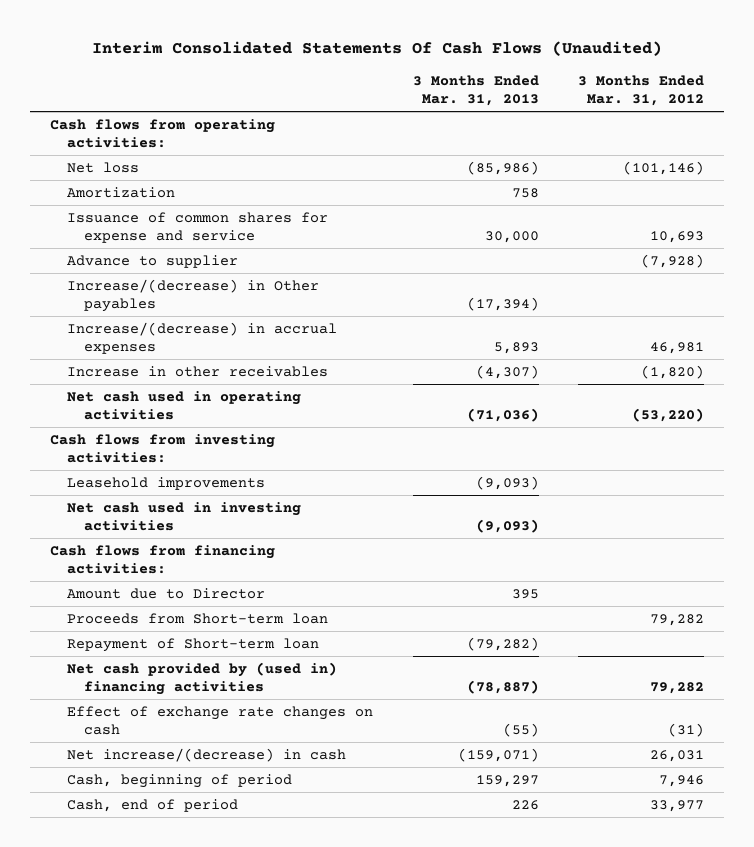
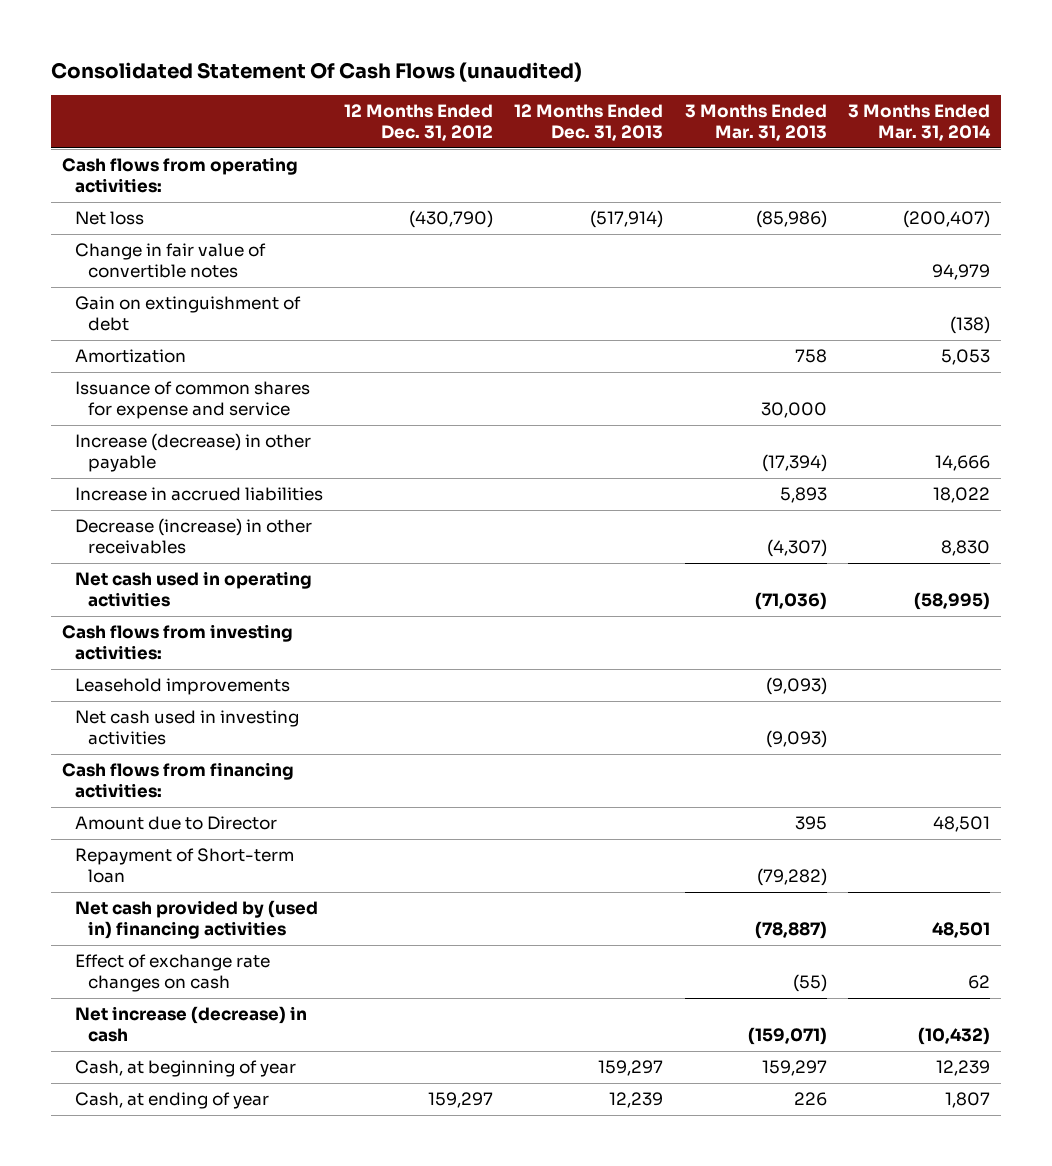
[92,41,663,57] Interim Consolidated Statements Of Cash Flows (Unaudited) -> [50,61,582,82] Consolidated Statement Of Cash Flows (unaudited)
[578,74,705,106] 3 Months Ended Mar. 31, 2012 -> none
none -> [343,103,493,141] 12 Months Ended Dec. 31, 2012
none -> [514,103,664,141] 12 Months Ended Dec. 31, 2013
none -> [848,103,992,141] 3 Months Ended Mar. 31, 2014
none -> [74,243,266,279] Change in fair value of convertible notes
none -> [74,296,301,332] Gain on extinguishment of debt
[66,254,238,268] Advance to supplier -> none
[66,278,319,312] Increase/(decrease) in Other payables -> [74,433,311,473] Increase (decrease) in other payable
[66,321,337,354] Increase/(decrease) in accrual expenses -> [74,487,323,502] Increase in accrued liabilities
[66,365,328,377] Increase in other receivables -> [74,518,312,555] Decrease (increase) in other receivables
[66,612,328,624] Proceeds from Short-term loan -> none
[66,747,346,762] Net increase/(decrease) in cash -> [74,1006,307,1043] Net increase (decrease) in cash
[66,773,292,788] Cash, beginning of period -> [74,1060,296,1078] Cash, at beginning of year
[66,798,238,812] Cash, end of period -> [74,1092,269,1110] Cash, at ending of year

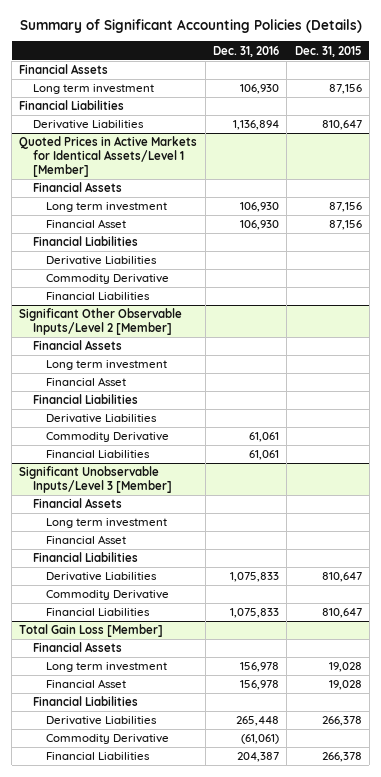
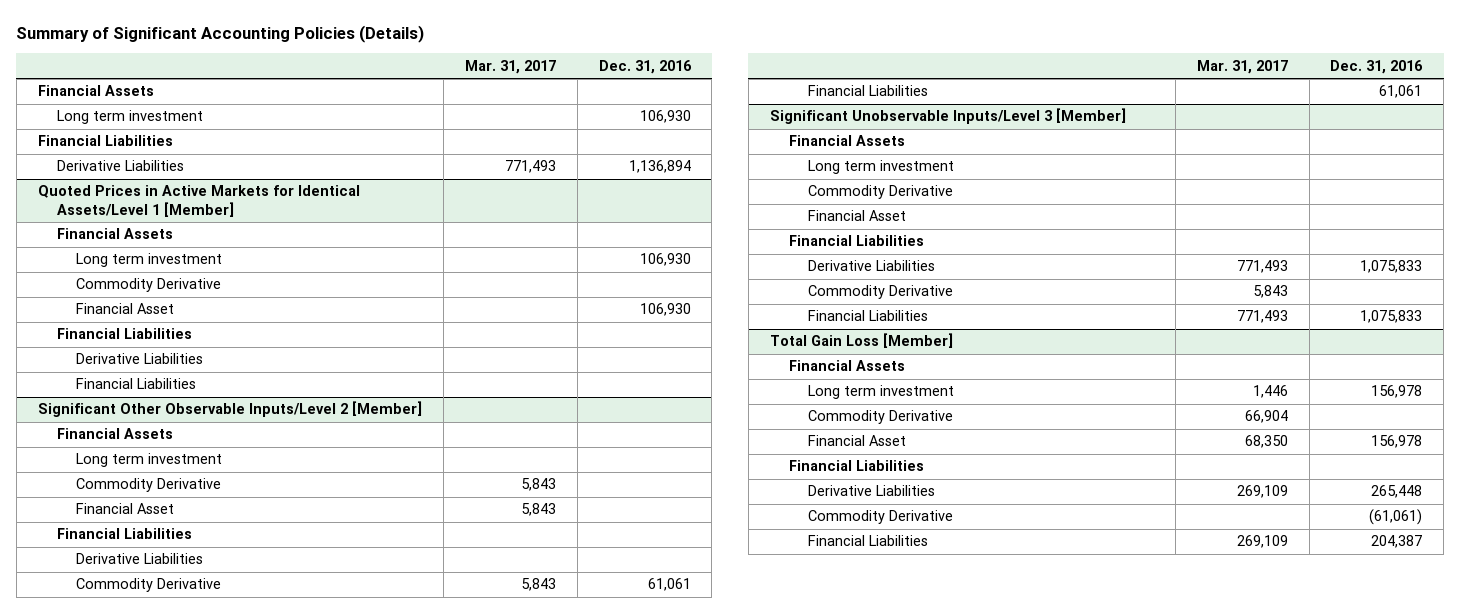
[294,45,362,57] Dec. 31, 2015 -> none
none -> [464,59,556,74] Mar. 31, 2017
[45,274,169,285] Commodity Derivative -> [75,278,221,293] Commodity Derivative
none -> [75,478,221,493] Commodity Derivative
none -> [807,185,953,200] Commodity Derivative
none -> [807,410,953,425] Commodity Derivative

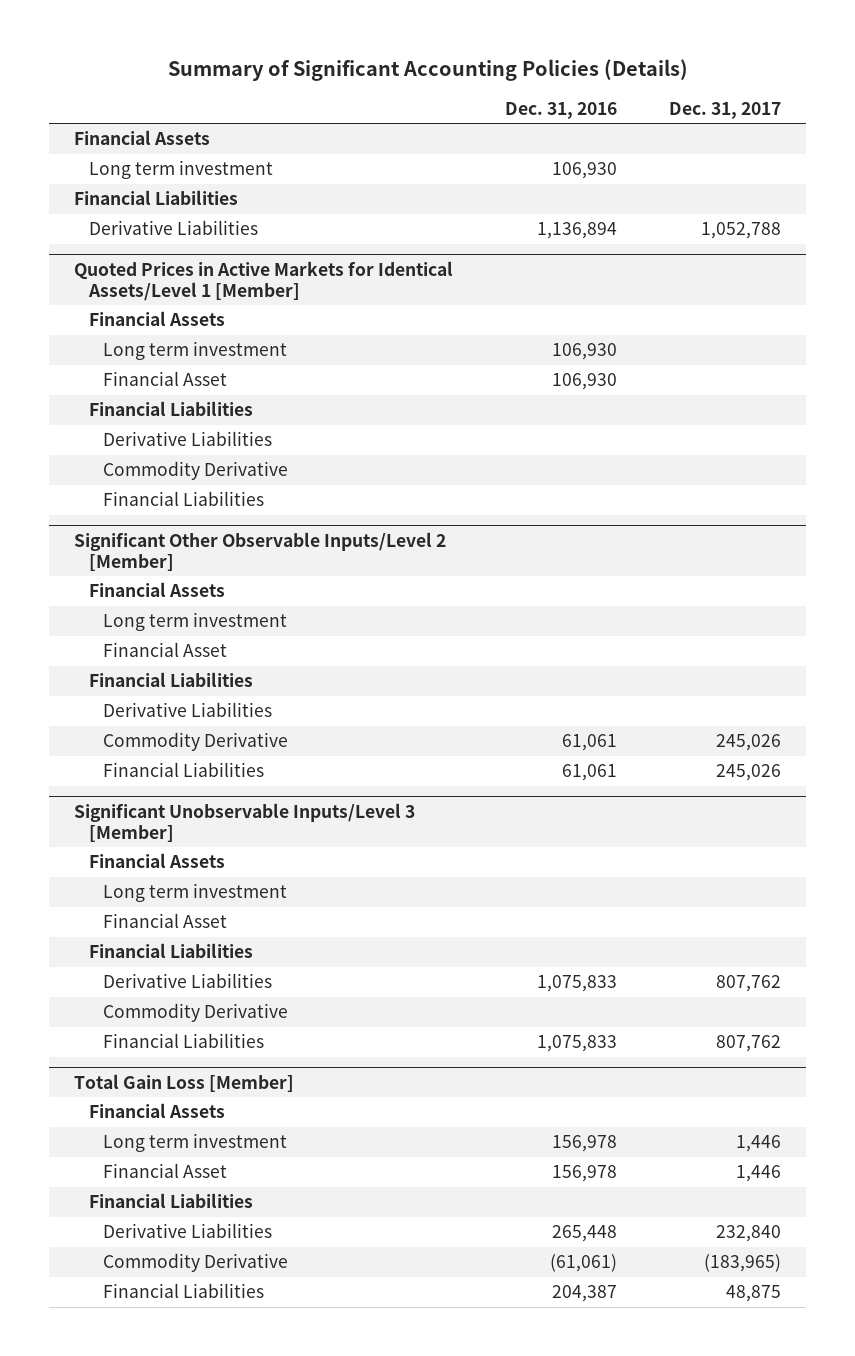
[464,59,556,74] Mar. 31, 2017 -> none
none -> [668,101,781,119] Dec. 31, 2017
[75,278,221,293] Commodity Derivative -> [102,461,288,481] Commodity Derivative
[75,478,221,493] Commodity Derivative -> none
[807,185,953,200] Commodity Derivative -> none
[807,410,953,425] Commodity Derivative -> none

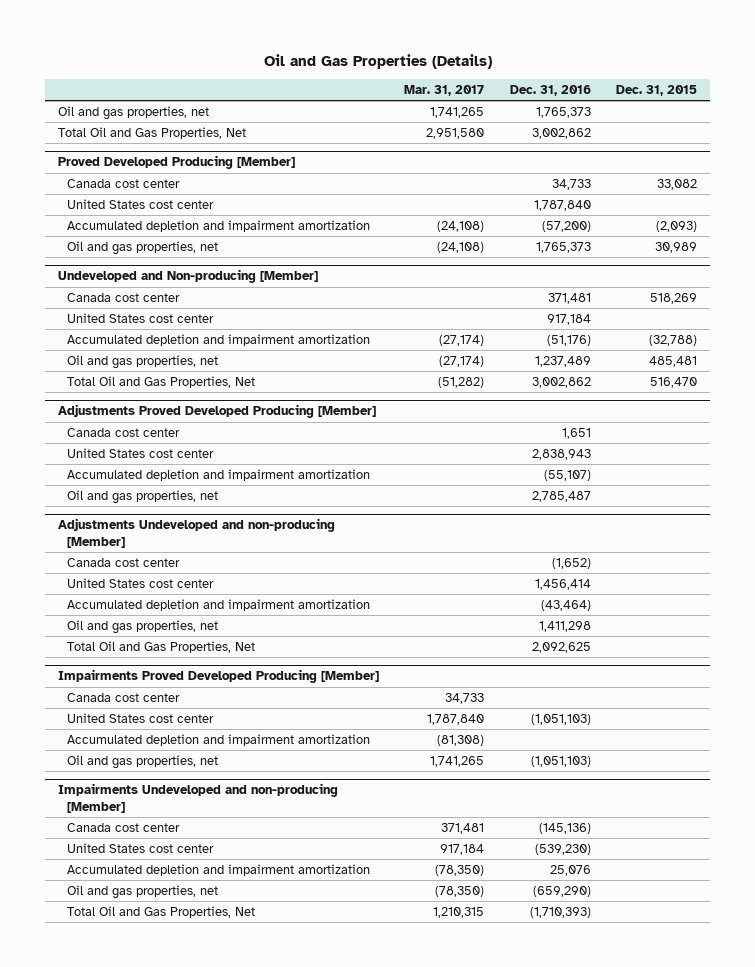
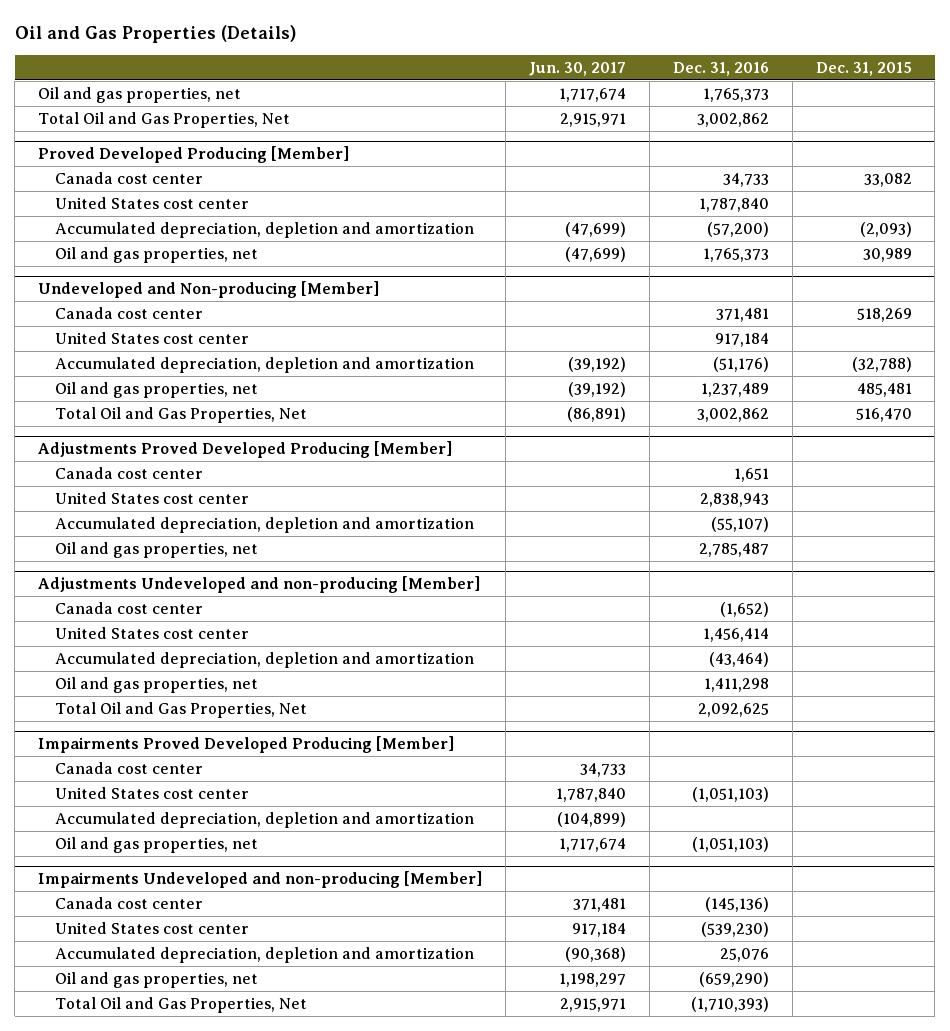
[404,84,485,96] Mar. 31, 2017 -> none
none -> [528,61,626,76] Jun. 30, 2017
[67,220,371,233] Accumulated depletion and impairment amortization -> [54,221,474,238] Accumulated depreciation, depletion and amortization
[67,334,371,347] Accumulated depletion and impairment amortization -> [54,356,474,373] Accumulated depreciation, depletion and amortization
[67,469,371,482] Accumulated depletion and impairment amortization -> [54,516,474,533] Accumulated depreciation, depletion and amortization
[67,599,371,612] Accumulated depletion and impairment amortization -> [54,651,474,668] Accumulated depreciation, depletion and amortization
[67,734,371,747] Accumulated depletion and impairment amortization -> [54,811,474,828] Accumulated depreciation, depletion and amortization
[67,864,371,877] Accumulated depletion and impairment amortization -> [54,946,474,963] Accumulated depreciation, depletion and amortization

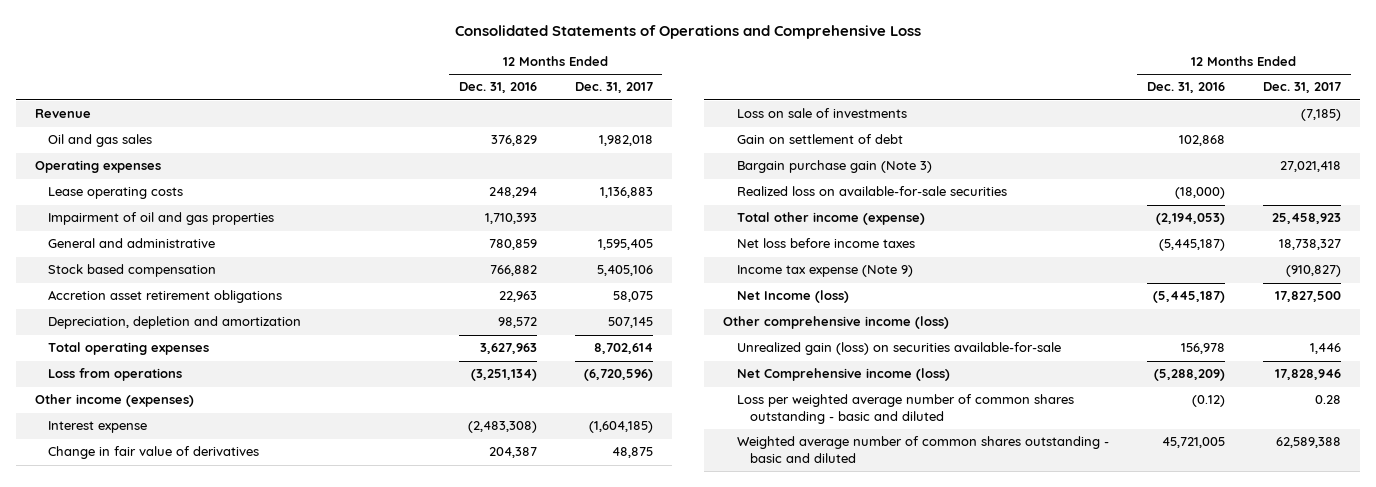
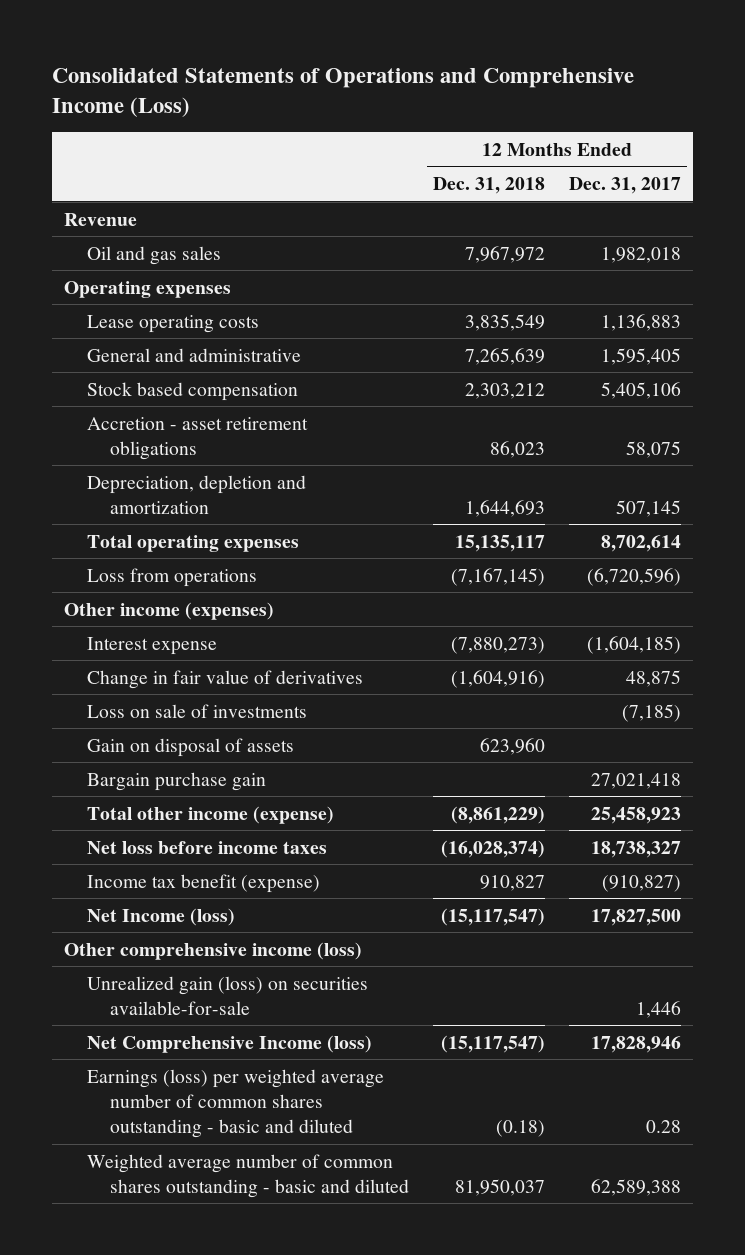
[455,24,922,39] Consolidated Statements of Operations and Comprehensive Loss -> [52,67,635,117] Consolidated Statements of Operations and Comprehensive Income (Loss)
[458,82,537,94] Dec. 31, 2016 -> none
none -> [432,177,545,195] Dec. 31, 2018
[48,212,275,226] Impairment of oil and gas properties -> none
[48,290,283,304] Accretion asset retirement obligations -> [87,416,309,460] Accretion - asset retirement obligations
[736,134,903,145] Gain on settlement of debt -> none
[736,186,1007,197] Realized loss on available-for-sale securities -> none
none -> [87,737,295,757] Gain on disposal of assets
[736,160,932,174] Bargain purchase gain (Note 3) -> [87,771,267,791] Bargain purchase gain
[736,265,913,278] Income tax expense (Note 9) -> [87,873,321,893] Income tax benefit (expense)
[736,368,950,382] Net Comprehensive income (loss) -> [87,1034,373,1053] Net Comprehensive Income (loss)
[736,394,1074,424] Loss per weighted average number of common shares outstanding - basic and diluted -> [87,1068,385,1138] Earnings (loss) per weighted average number of common shares outstanding - basic and diluted

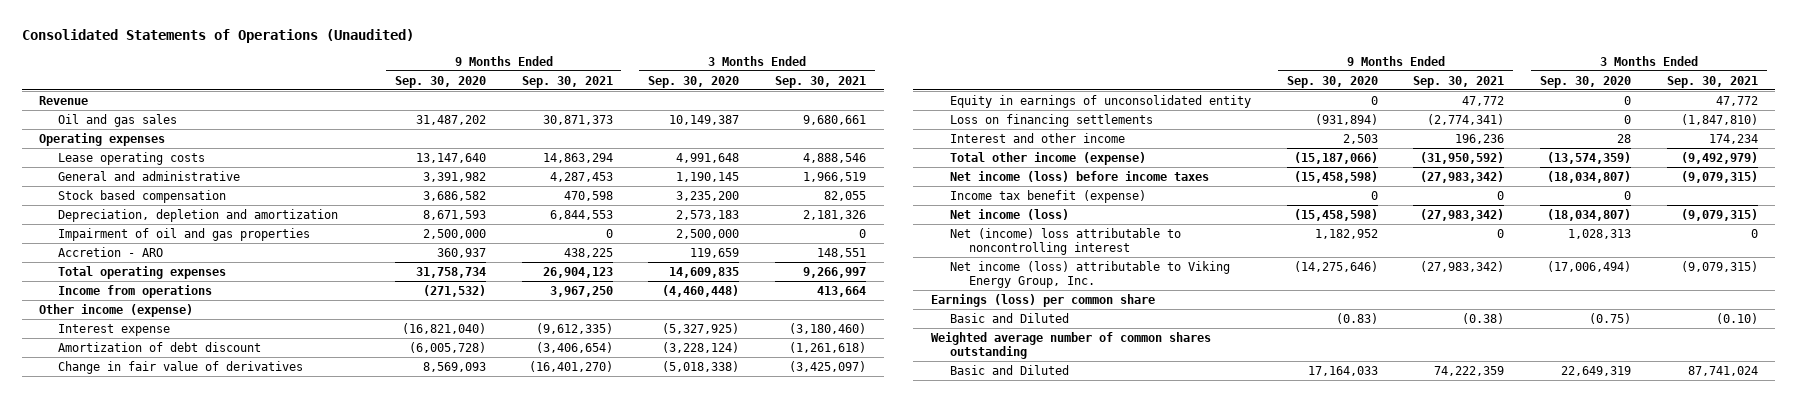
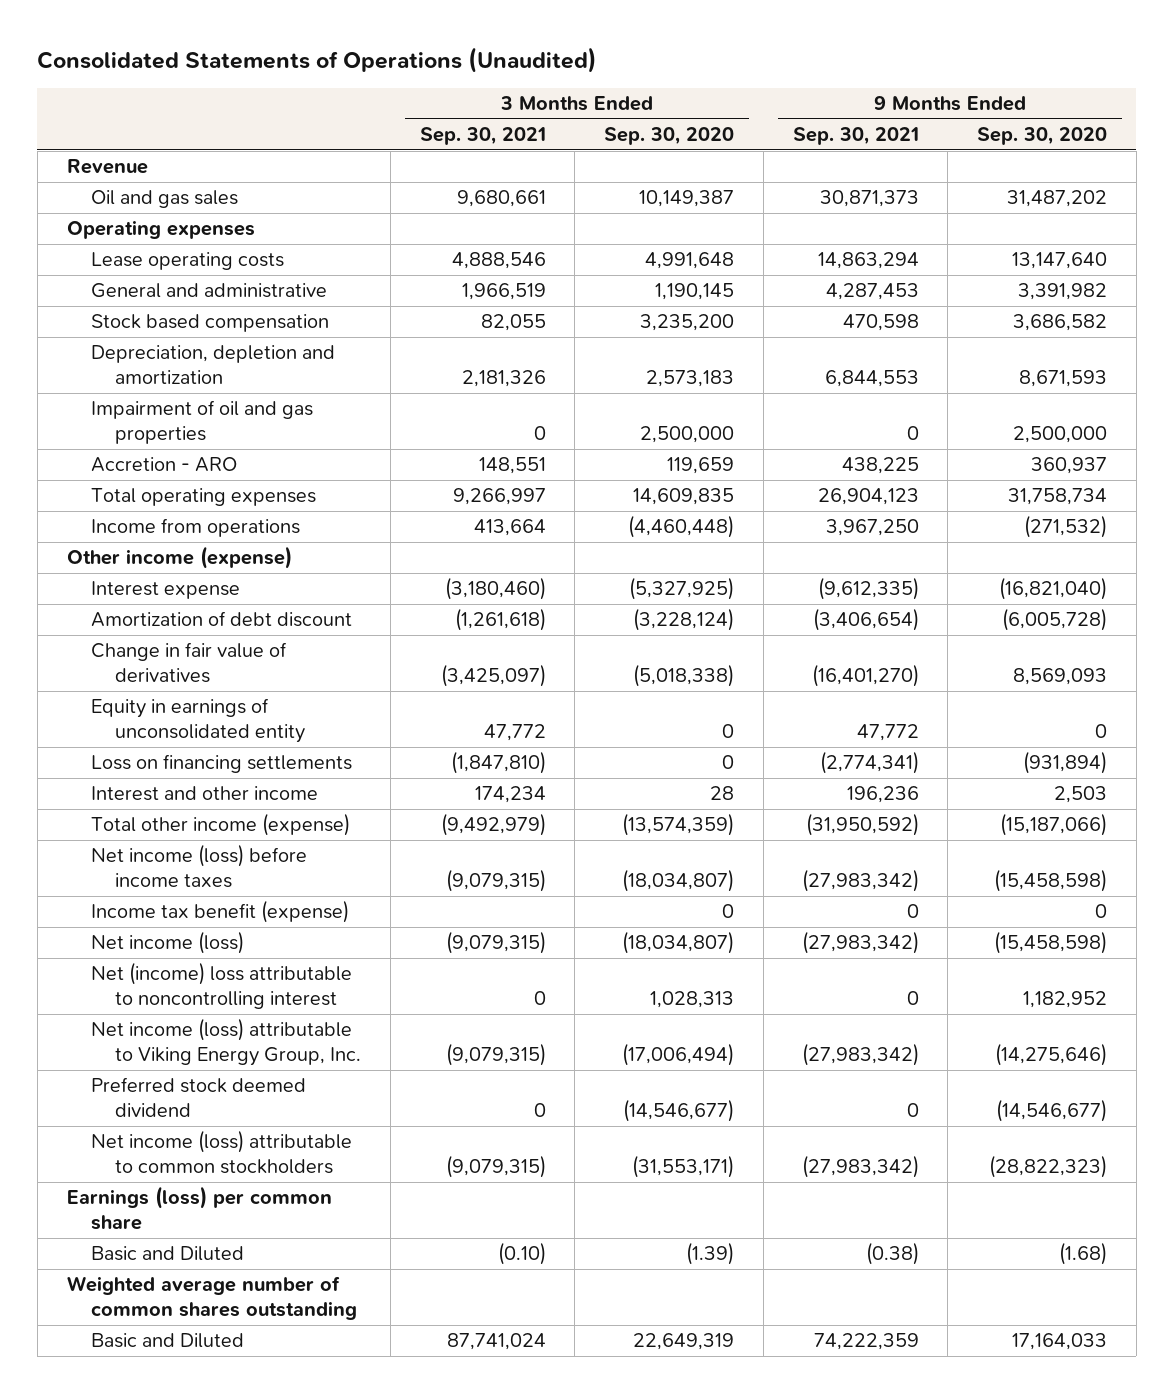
none -> [90,1077,306,1118] Preferred stock deemed dividend
none -> [90,1130,352,1175] Net income (loss) attributable to common stockholders
[1335,312,1378,324] (0.83) -> [1059,1242,1108,1266] (1.68)
[1589,312,1632,324] (0.75) -> [686,1242,735,1266] (1.39)

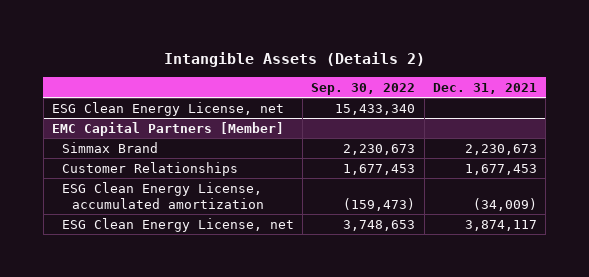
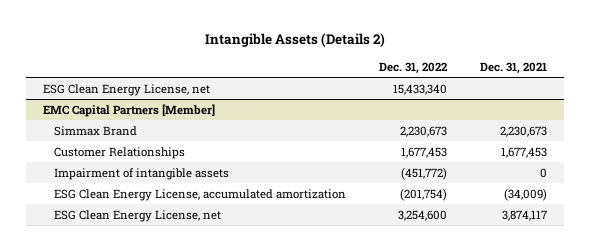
[311,83,416,96] Sep. 30, 2022 -> none
none -> [379,61,448,74] Dec. 31, 2022
none -> [53,167,229,180] Impairment of intangible assets

